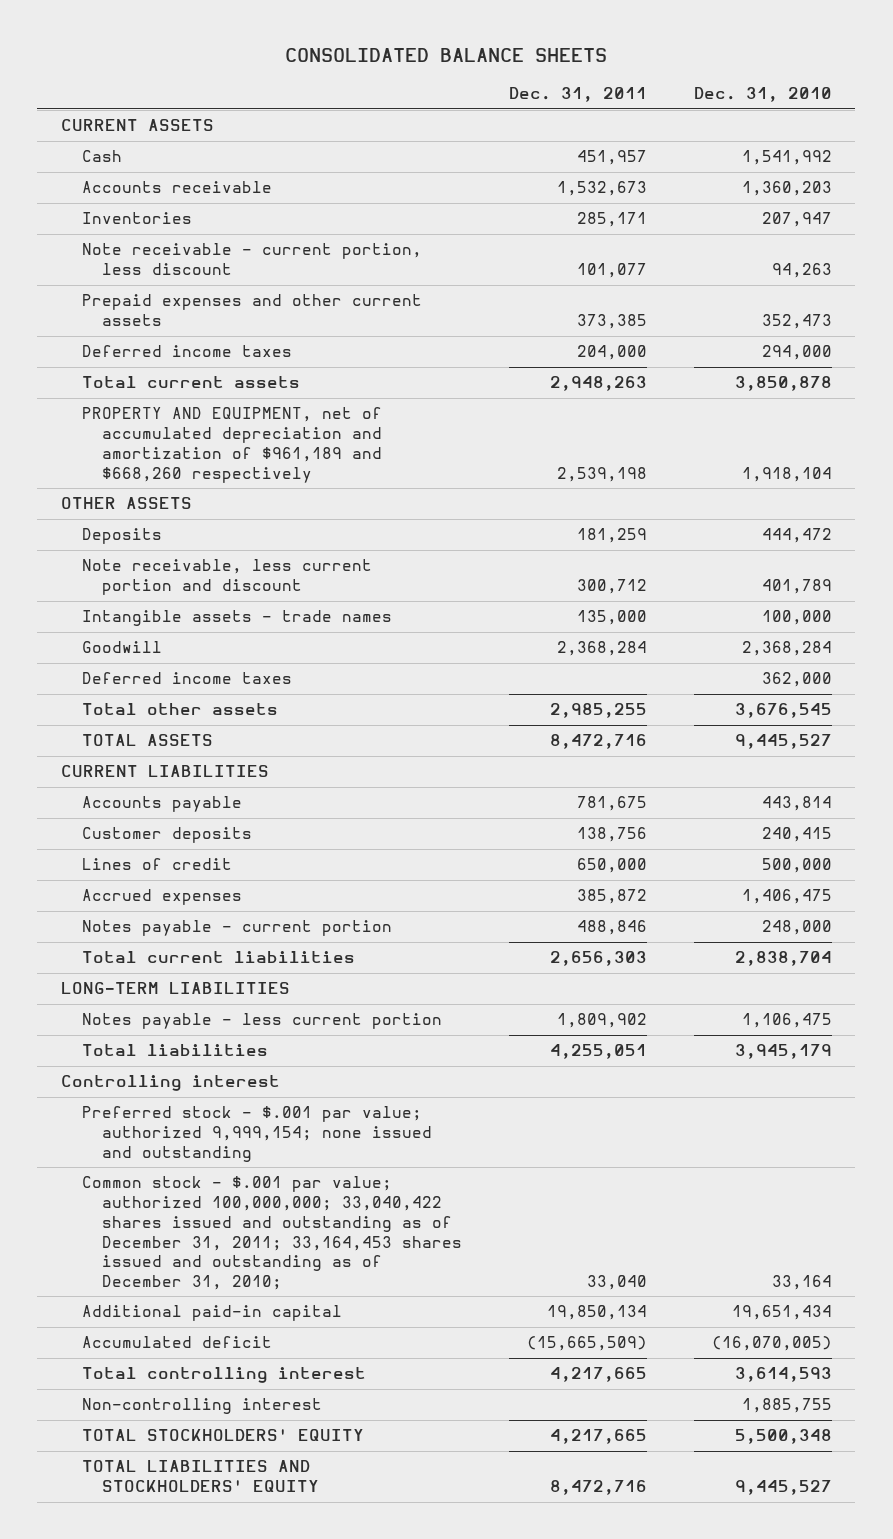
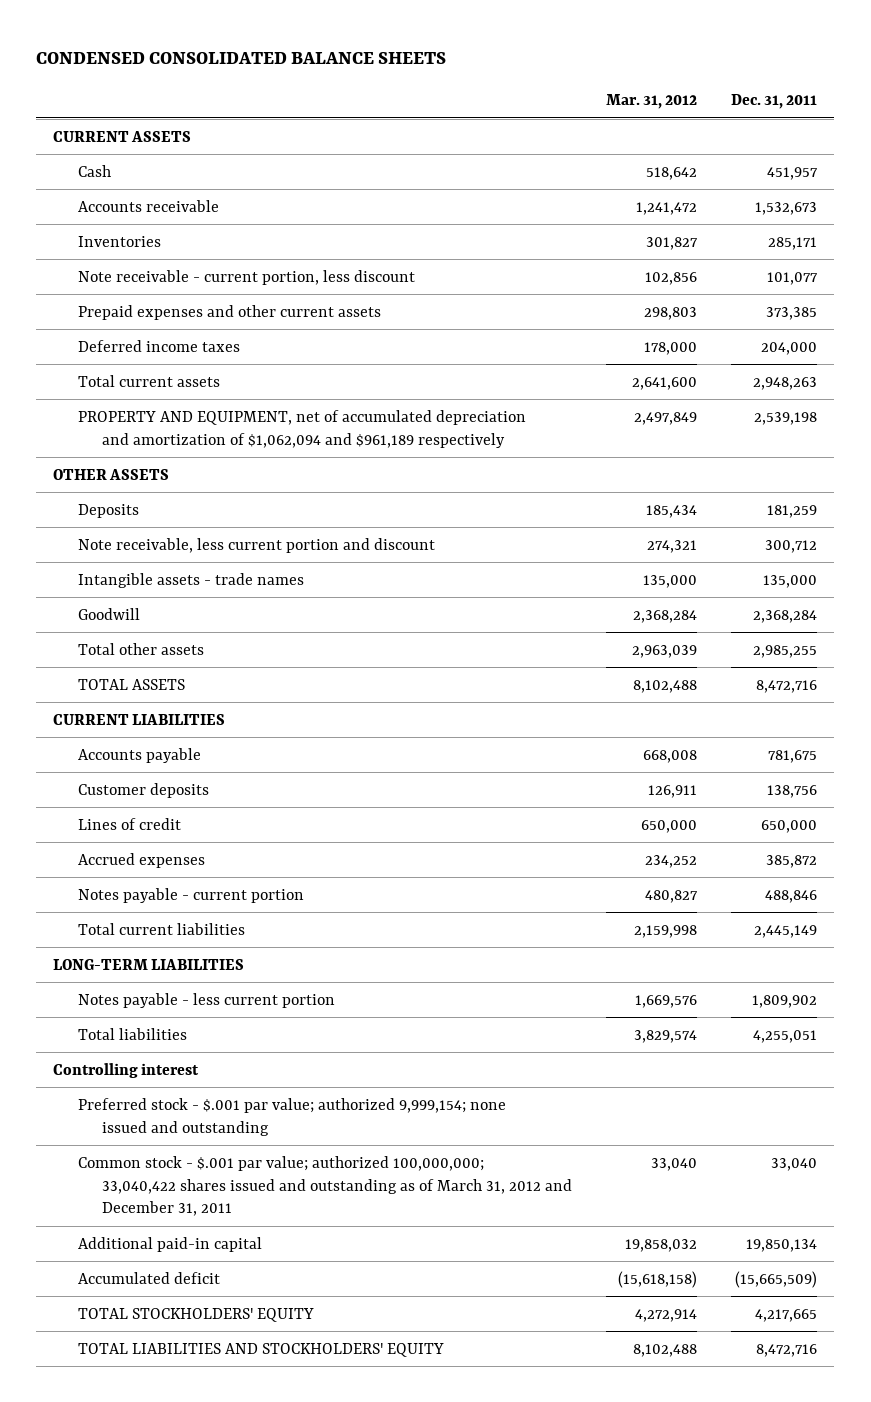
[285,47,608,62] CONSOLIDATED BALANCE SHEETS -> [36,52,447,65] CONDENSED CONSOLIDATED BALANCE SHEETS
[693,87,832,103] Dec. 31, 2010 -> none
none -> [605,94,697,110] Mar. 31, 2012
[81,407,383,483] PROPERTY AND EQUIPMENT, net of accumulated depreciation and amortization of $961,189 and $668,260 respectively -> [77,409,526,448] PROPERTY AND EQUIPMENT, net of accumulated depreciation and amortization of $1,062,094 and $961,189 respectively
[81,672,292,685] Deferred income taxes -> none
[550,951,648,967] 2,656,303 -> [754,924,818,938] 2,445,149
[81,1176,463,1290] Common stock - $.001 par value; authorized 100,000,000; 33,040,422 shares issued and outstanding as of December 31, 2011; 33,164,453 shares issued and outstanding as of December 31, 2010; -> [77,1155,572,1217] Common stock - $.001 par value; authorized 100,000,000; 33,040,422 shares issued and outstanding as of March 31, 2012 and December 31, 2011
[81,1367,366,1384] Total controlling interest -> none
[81,1398,322,1415] Non-controlling interest -> none

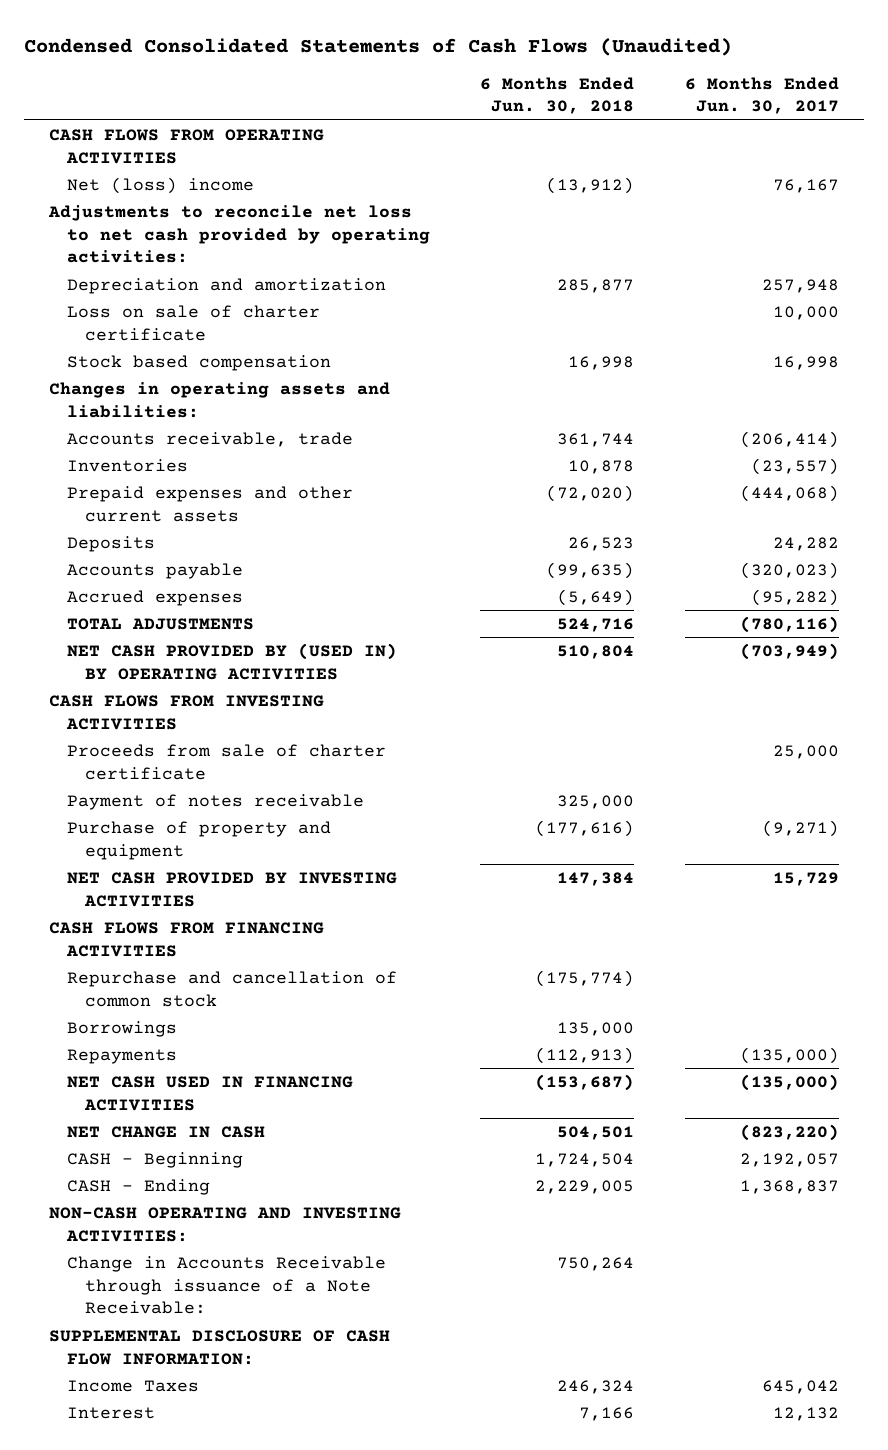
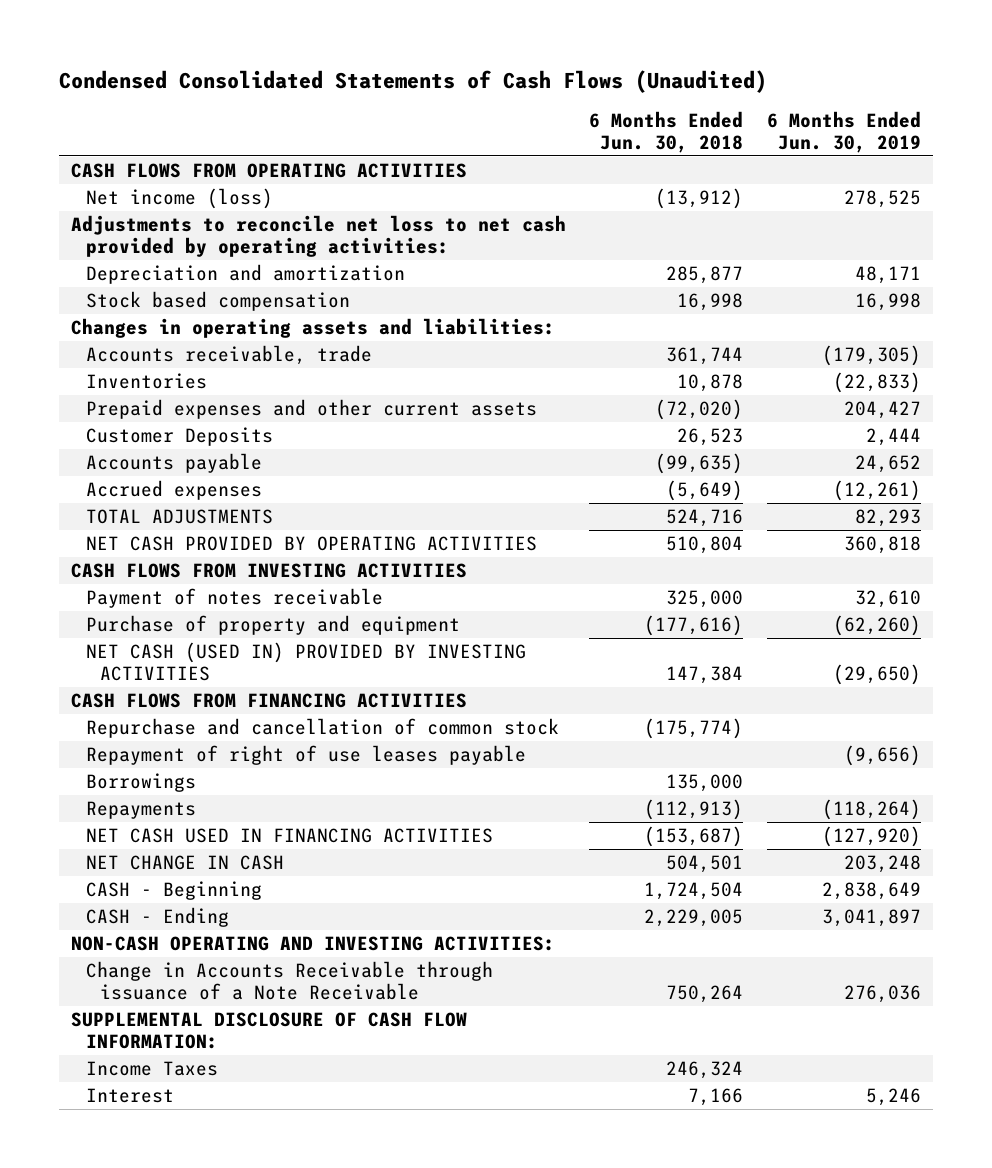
[684,76,839,115] 6 Months Ended Jun. 30, 2017 -> none
none -> [766,111,921,153] 6 Months Ended Jun. 30, 2019
[66,176,254,194] Net (loss) income -> [85,188,273,210] Net income (loss)
[66,304,320,341] Loss on sale of charter certificate -> none
[66,535,155,552] Deposits -> [85,427,273,447] Customer Deposits
[66,642,397,680] NET CASH PROVIDED BY (USED IN) BY OPERATING ACTIVITIES -> [85,536,537,552] NET CASH PROVIDED BY OPERATING ACTIVITIES
[66,743,386,780] Proceeds from sale of charter certificate -> none
[66,871,397,907] NET CASH PROVIDED BY INVESTING ACTIVITIES -> [85,642,526,681] NET CASH (USED IN) PROVIDED BY INVESTING ACTIVITIES
none -> [85,745,526,766] Repayment of right of use leases payable
[66,1255,386,1315] Change in Accounts Receivable through issuance of a Note Receivable: -> [85,961,493,1000] Change in Accounts Receivable through issuance of a Note Receivable

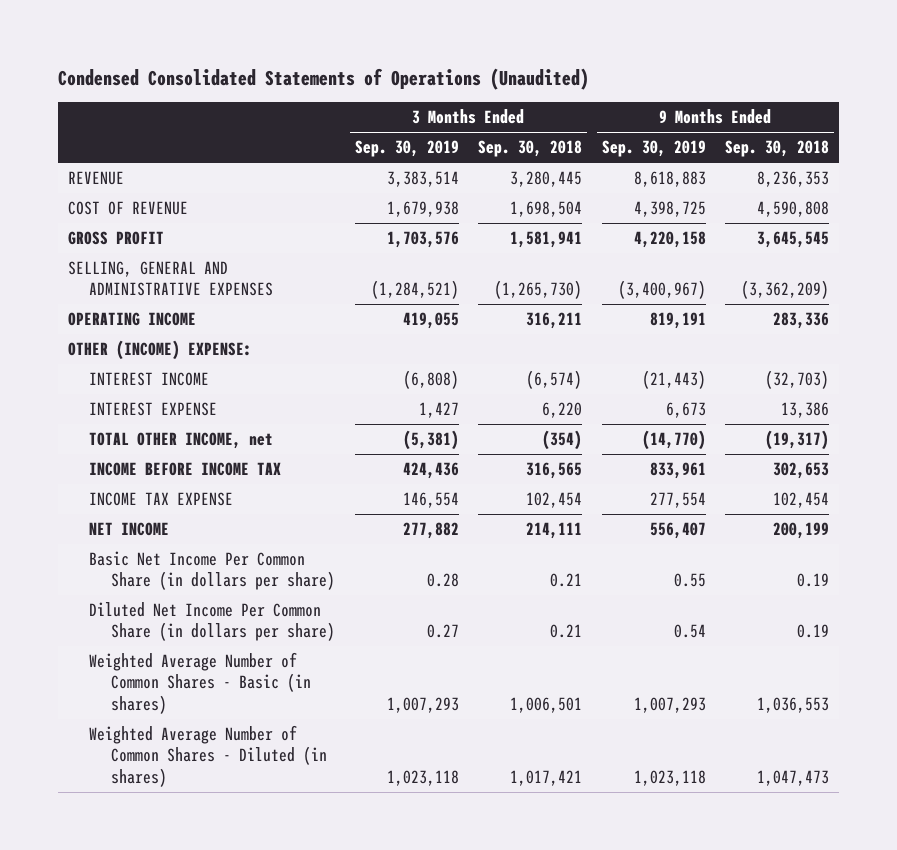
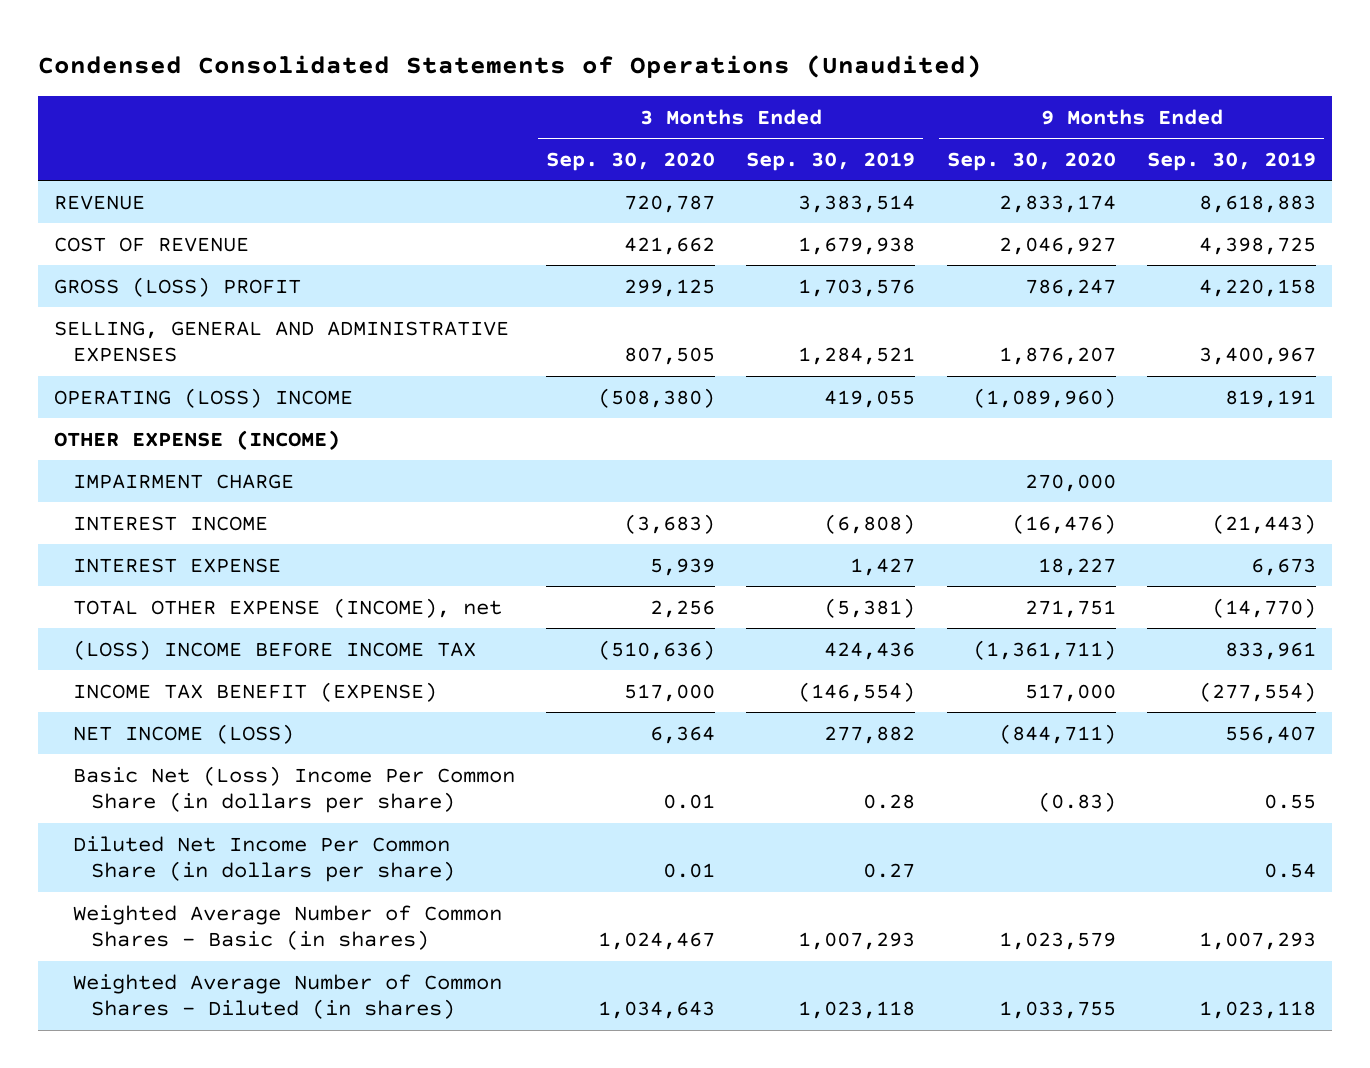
[478,140,583,158] Sep. 30, 2018 -> none
[725,140,830,158] Sep. 30, 2018 -> none
none -> [545,152,715,172] Sep. 30, 2020
none -> [946,152,1116,172] Sep. 30, 2020
[67,231,164,246] GROSS PROFIT -> [53,276,301,297] GROSS (LOSS) PROFIT
[370,280,459,300] (1,284,521) -> [798,347,916,366] 1,284,521
[617,280,706,300] (3,400,967) -> [1199,347,1317,366] 3,400,967
[67,312,196,327] OPERATING INCOME -> [53,387,353,408] OPERATING (LOSS) INCOME
[67,340,252,361] OTHER (INCOME) EXPENSE: -> [53,429,340,450] OTHER EXPENSE (INCOME)
none -> [72,473,294,489] IMPAIRMENT CHARGE
[89,432,274,450] TOTAL OTHER INCOME, net -> [72,597,502,618] TOTAL OTHER EXPENSE (INCOME), net
[89,462,282,477] INCOME BEFORE INCOME TAX -> [72,639,476,660] (LOSS) INCOME BEFORE INCOME TAX
[89,492,234,507] INCOME TAX EXPENSE -> [72,681,437,702] INCOME TAX BENEFIT (EXPENSE)
[402,492,459,509] 146,554 -> [798,681,916,702] (146,554)
[649,492,706,509] 277,554 -> [1199,681,1317,702] (277,554)
[89,522,170,537] NET INCOME -> [72,723,294,744] NET INCOME (LOSS)
[89,551,336,591] Basic Net Income Per Common Share (in dollars per share) -> [72,765,515,814] Basic Net (Loss) Income Per Common Share (in dollars per share)

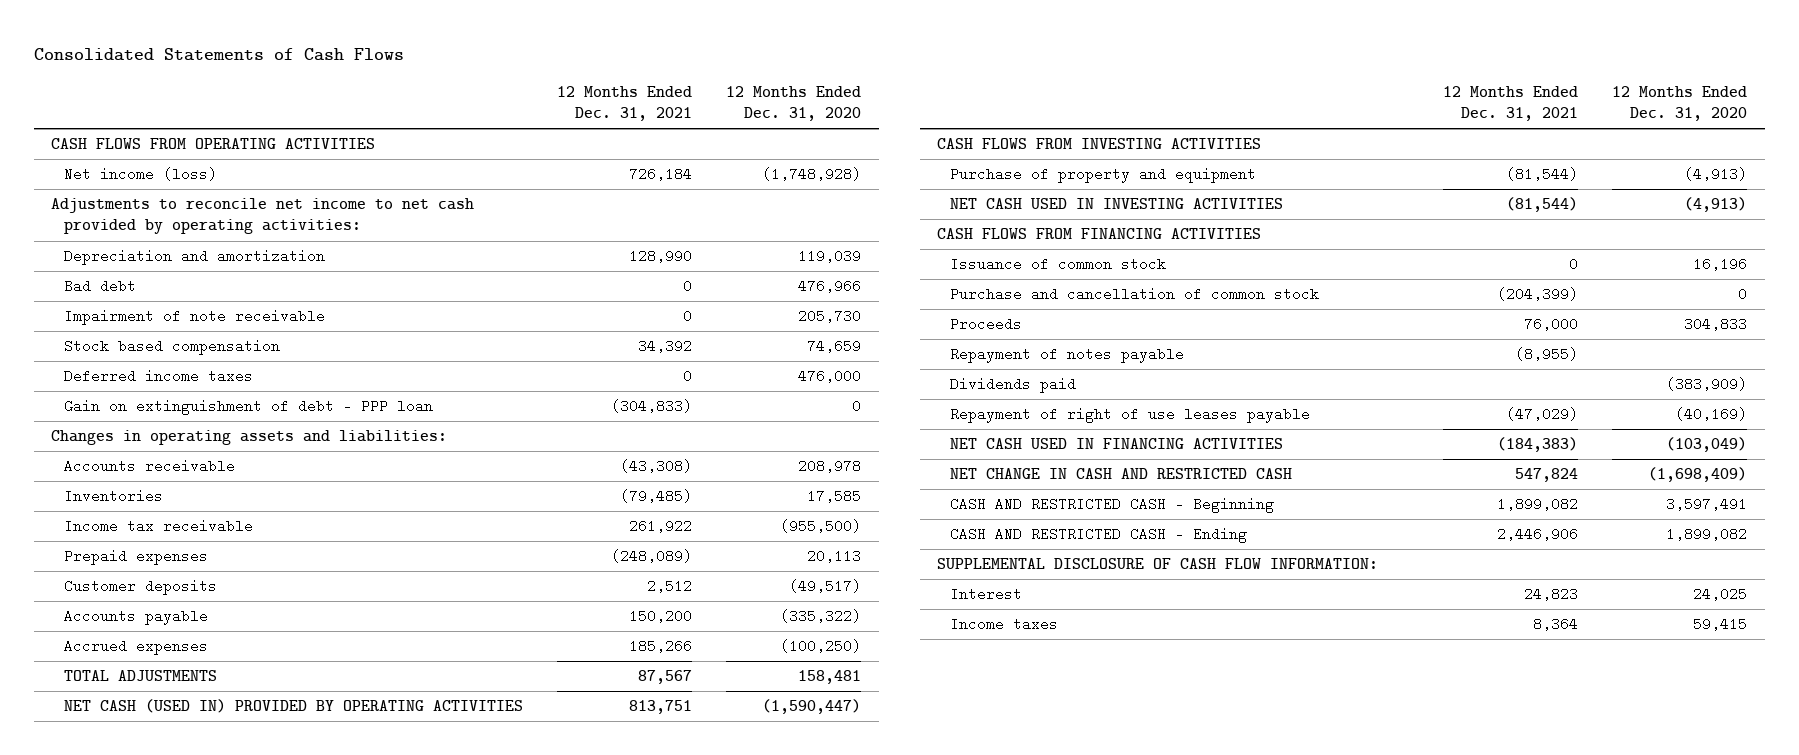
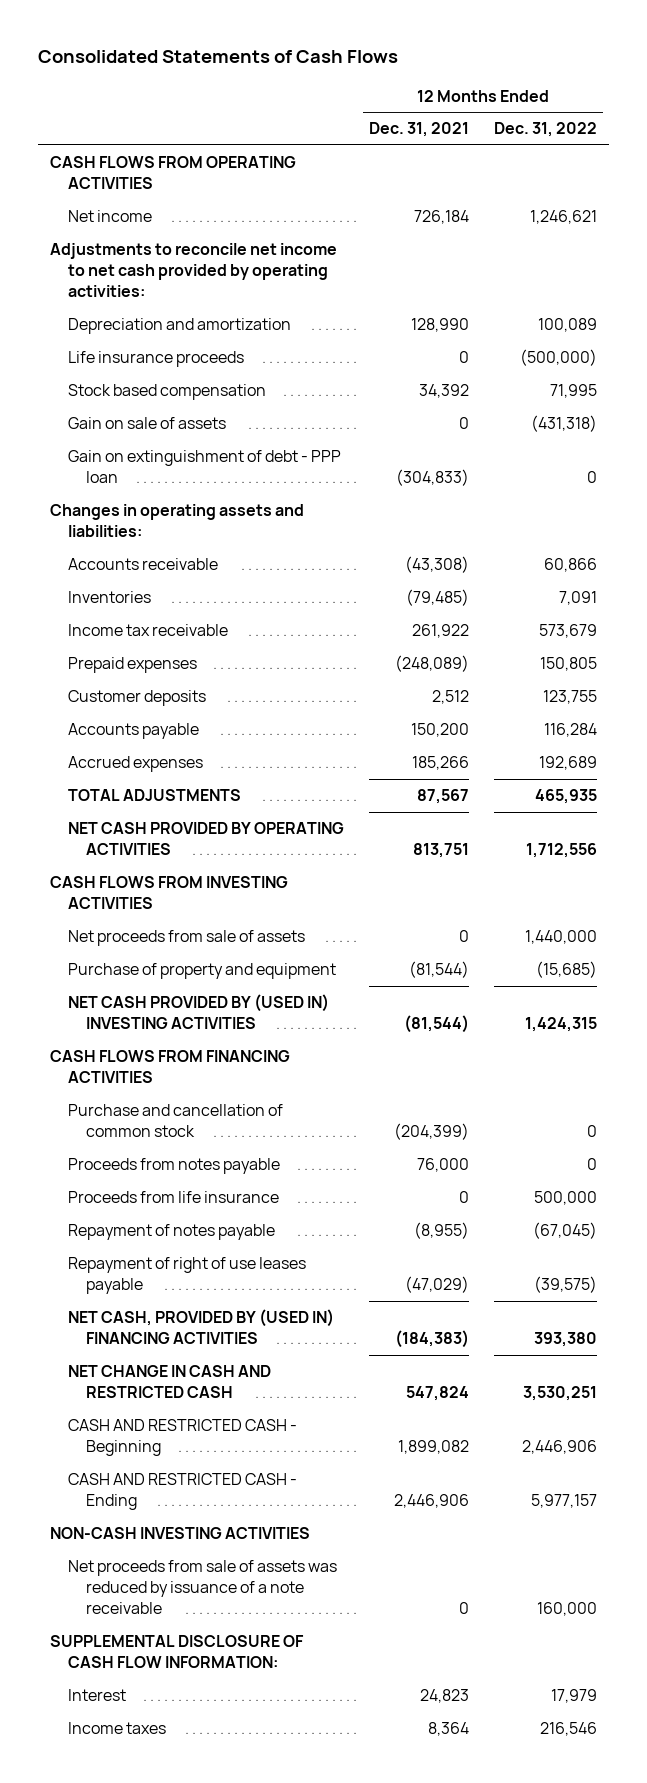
[726,86,862,122] 12 Months Ended Dec. 31, 2020 -> none
none -> [493,122,597,138] Dec. 31, 2022
[63,167,217,182] Net income (loss) -> [68,210,153,223] Net income
[63,279,136,294] Bad debt -> none
[63,309,325,326] Impairment of note receivable -> none
none -> [68,351,245,368] Life insurance proceeds
[63,369,253,384] Deferred income taxes -> none
none -> [68,417,227,430] Gain on sale of assets
[63,699,523,714] NET CASH (USED IN) PROVIDED BY OPERATING ACTIVITIES -> [68,822,345,856] NET CASH PROVIDED BY OPERATING ACTIVITIES
none -> [68,930,306,947] Net proceeds from sale of assets
[949,198,1283,210] NET CASH USED IN INVESTING ACTIVITIES -> [68,994,330,1030] NET CASH PROVIDED BY (USED IN) INVESTING ACTIVITIES
[949,257,1166,272] Issuance of common stock -> none
[949,317,1022,332] Proceeds -> [68,1158,281,1175] Proceeds from notes payable
none -> [68,1191,280,1204] Proceeds from life insurance
[949,377,1076,394] Dividends paid -> none
[949,438,1283,450] NET CASH USED IN FINANCING ACTIVITIES -> [68,1309,335,1345] NET CASH, PROVIDED BY (USED IN) FINANCING ACTIVITIES
none -> [50,1527,311,1540] NON-CASH INVESTING ACTIVITIES
none -> [68,1560,338,1615] Net proceeds from sale of assets was reduced by issuance of a note receivable

